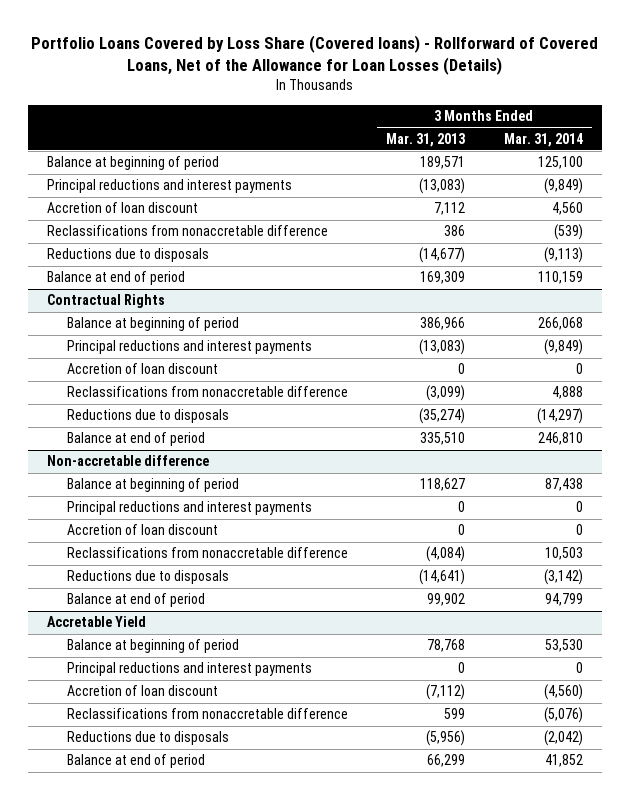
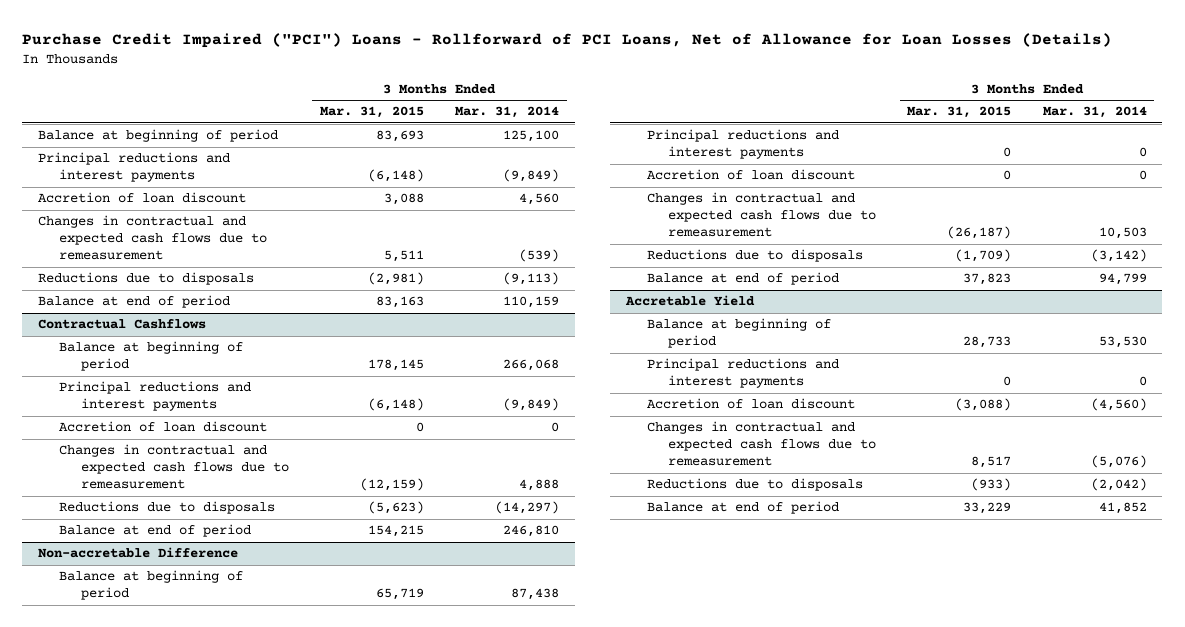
[30,35,598,76] Portfolio Loans Covered by Loss Share (Covered loans) - Rollforward of Covered Loans, Net of the Allowance for Loan Losses (Details) -> [22,33,1113,49] Purchase Credit Impaired ("PCI") Loans - Rollforward of PCI Loans, Net of Allowance for Loan Losses (Details)
[386,132,466,147] Mar. 31, 2013 -> none
none -> [319,106,424,119] Mar. 31, 2015
[46,225,328,237] Reclassifications from nonaccretable difference -> [38,215,268,261] Changes in contractual and expected cash flows due to remeasurement
[46,294,165,309] Contractual Rights -> none
none -> [38,319,207,330] Contractual Cashflows
[66,386,348,398] Reclassifications from nonaccretable difference -> [59,444,289,490] Changes in contractual and expected cash flows due to remeasurement
[46,455,209,467] Non-accretable difference -> [38,547,239,559] Non-accretable Difference
[66,547,348,559] Reclassifications from nonaccretable difference -> [646,192,877,238] Changes in contractual and expected cash flows due to remeasurement
[66,708,348,720] Reclassifications from nonaccretable difference -> [646,421,877,467] Changes in contractual and expected cash flows due to remeasurement

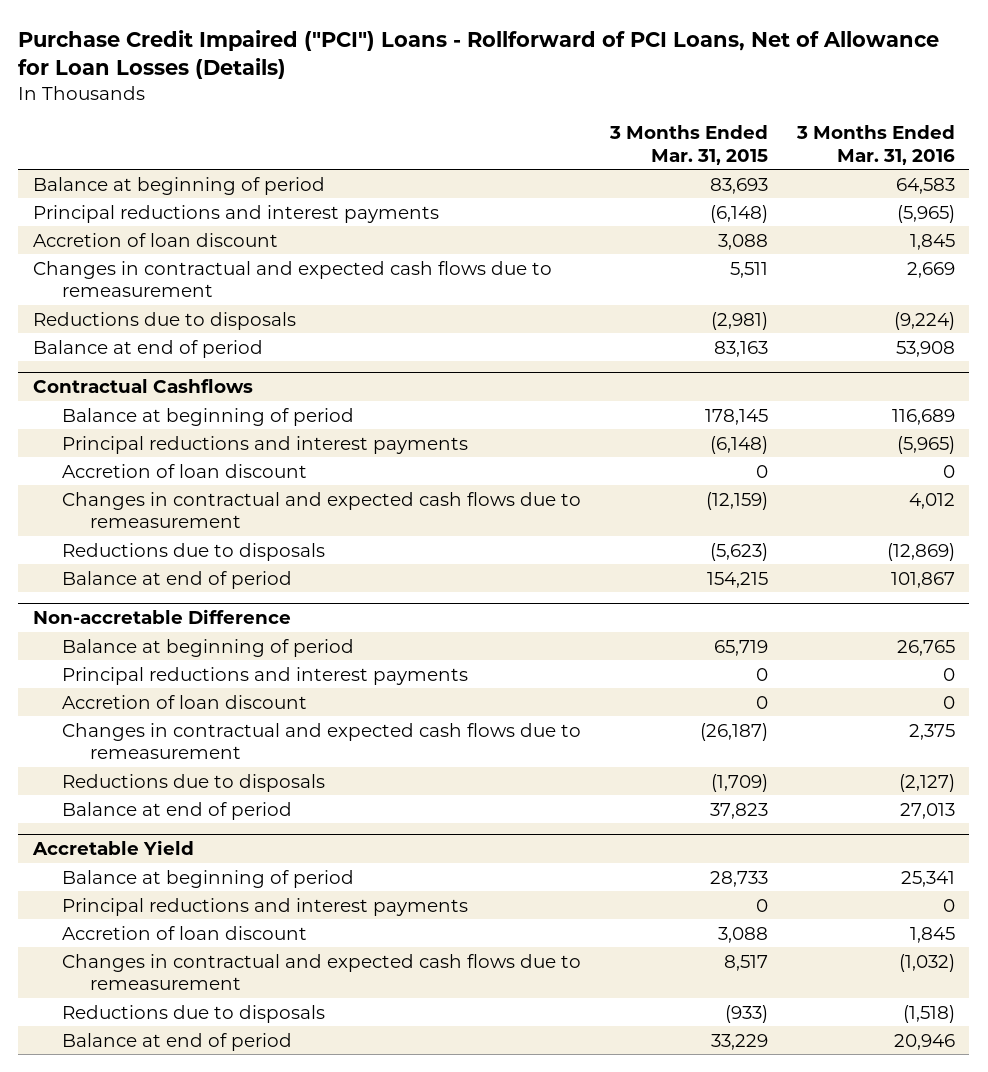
[455,106,560,119] Mar. 31, 2014 -> none
none -> [795,125,955,165] 3 Months Ended Mar. 31, 2016
[955,398,1012,412] (3,088) -> [717,926,768,943] 3,088

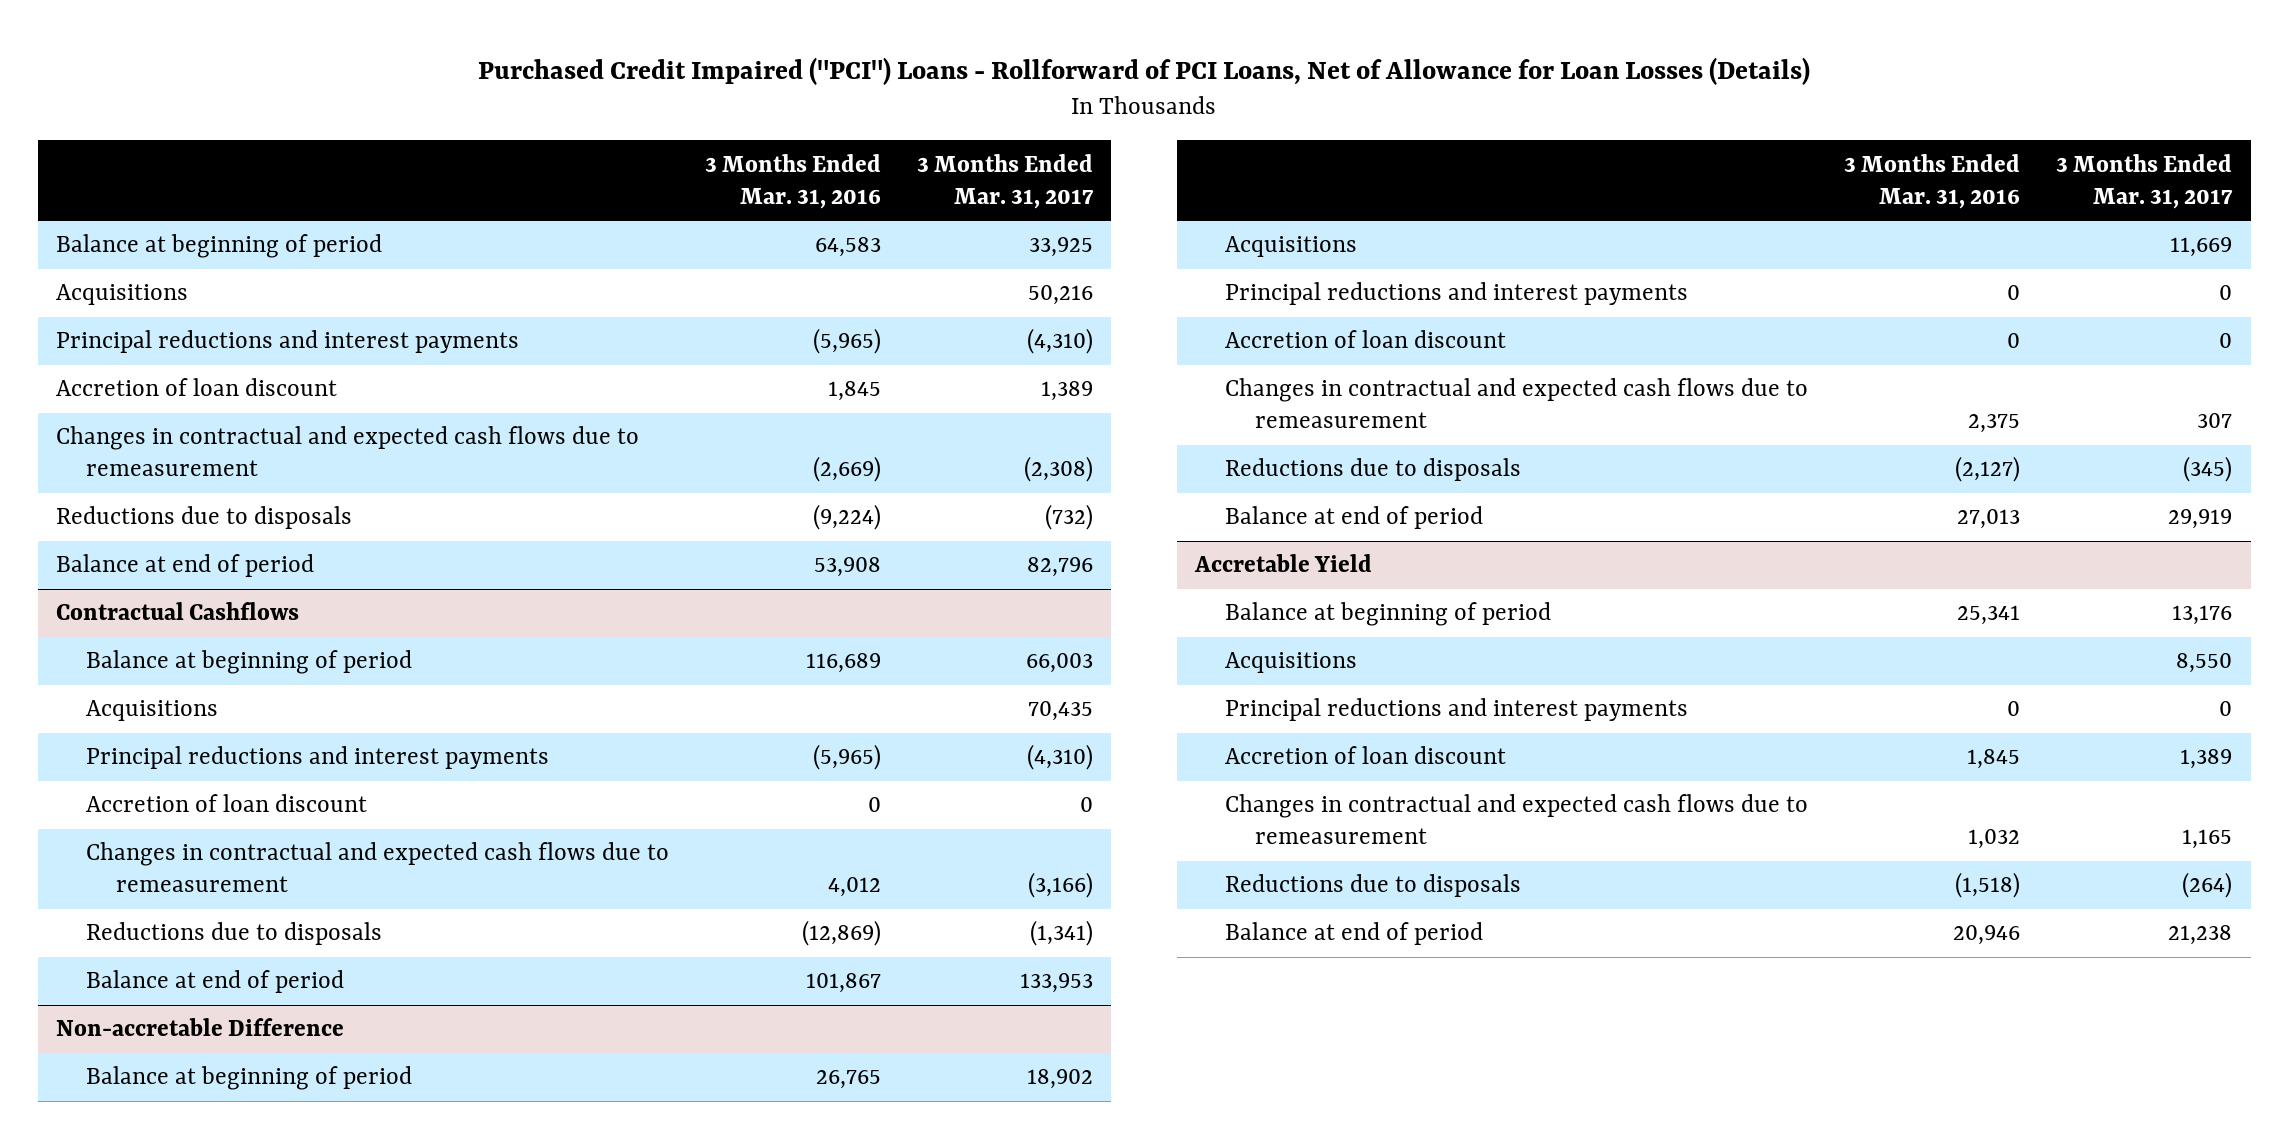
[18,29,940,80] Purchase Credit Impaired ("PCI") Loans - Rollforward of PCI Loans, Net of Allowance for Loan Losses (Details) -> [478,56,1811,85] Purchased Credit Impaired ("PCI") Loans - Rollforward of PCI Loans, Net of Allowance for Loan Losses (Details)
[608,125,768,165] 3 Months Ended Mar. 31, 2015 -> none
none -> [917,153,1095,209] 3 Months Ended Mar. 31, 2017
none -> [55,284,188,306] Acquisitions
[906,261,955,278] 2,669 -> [813,456,882,483] (2,669)
none -> [85,700,218,722] Acquisitions
none -> [1225,236,1358,258] Acquisitions
none -> [1225,652,1358,674] Acquisitions
[898,953,955,972] (1,032) -> [1968,829,2021,850] 1,032

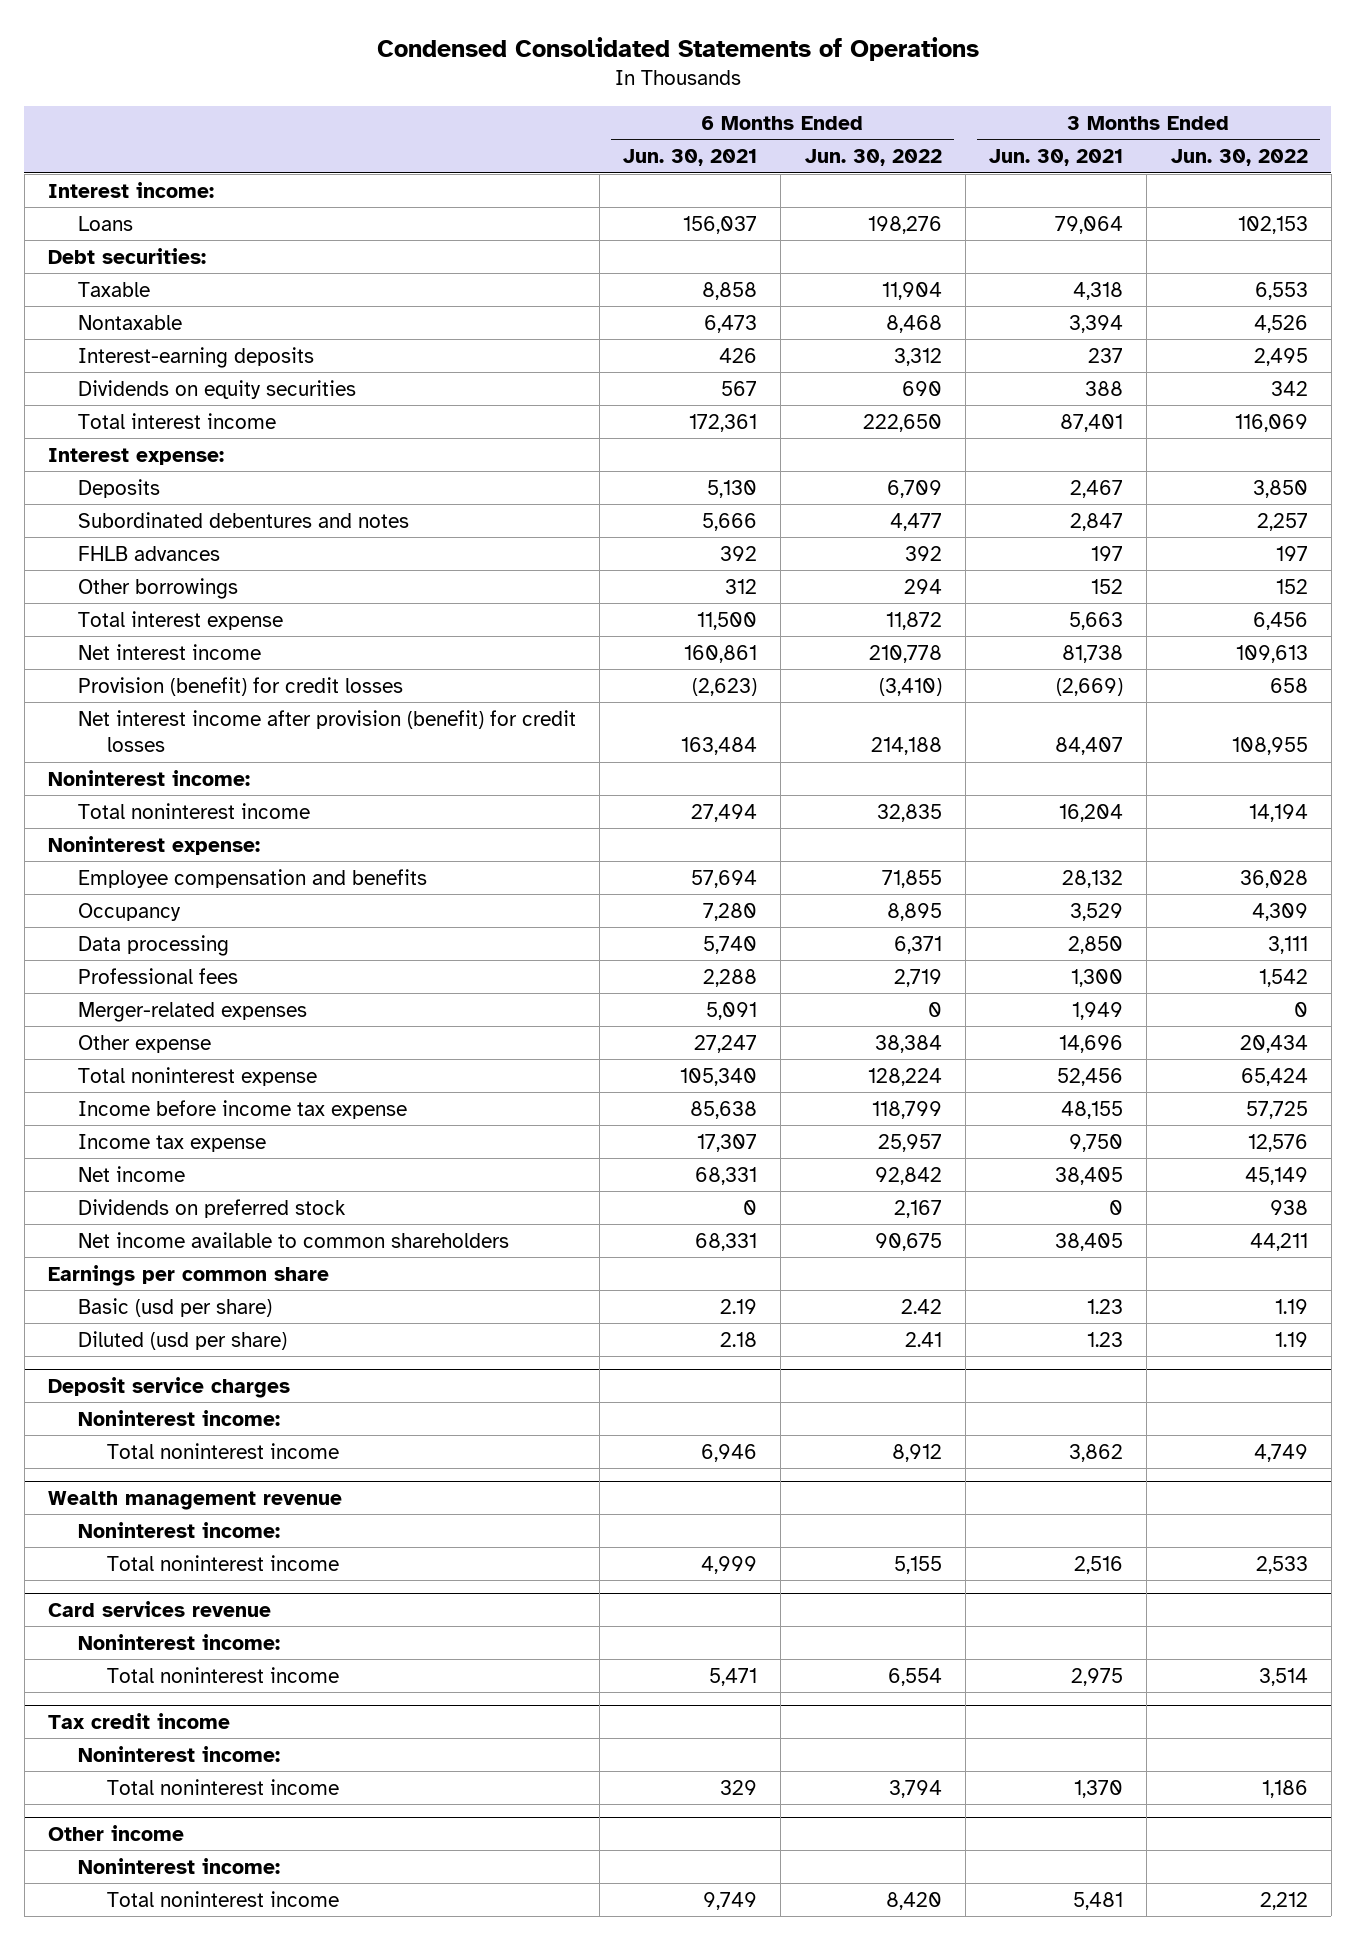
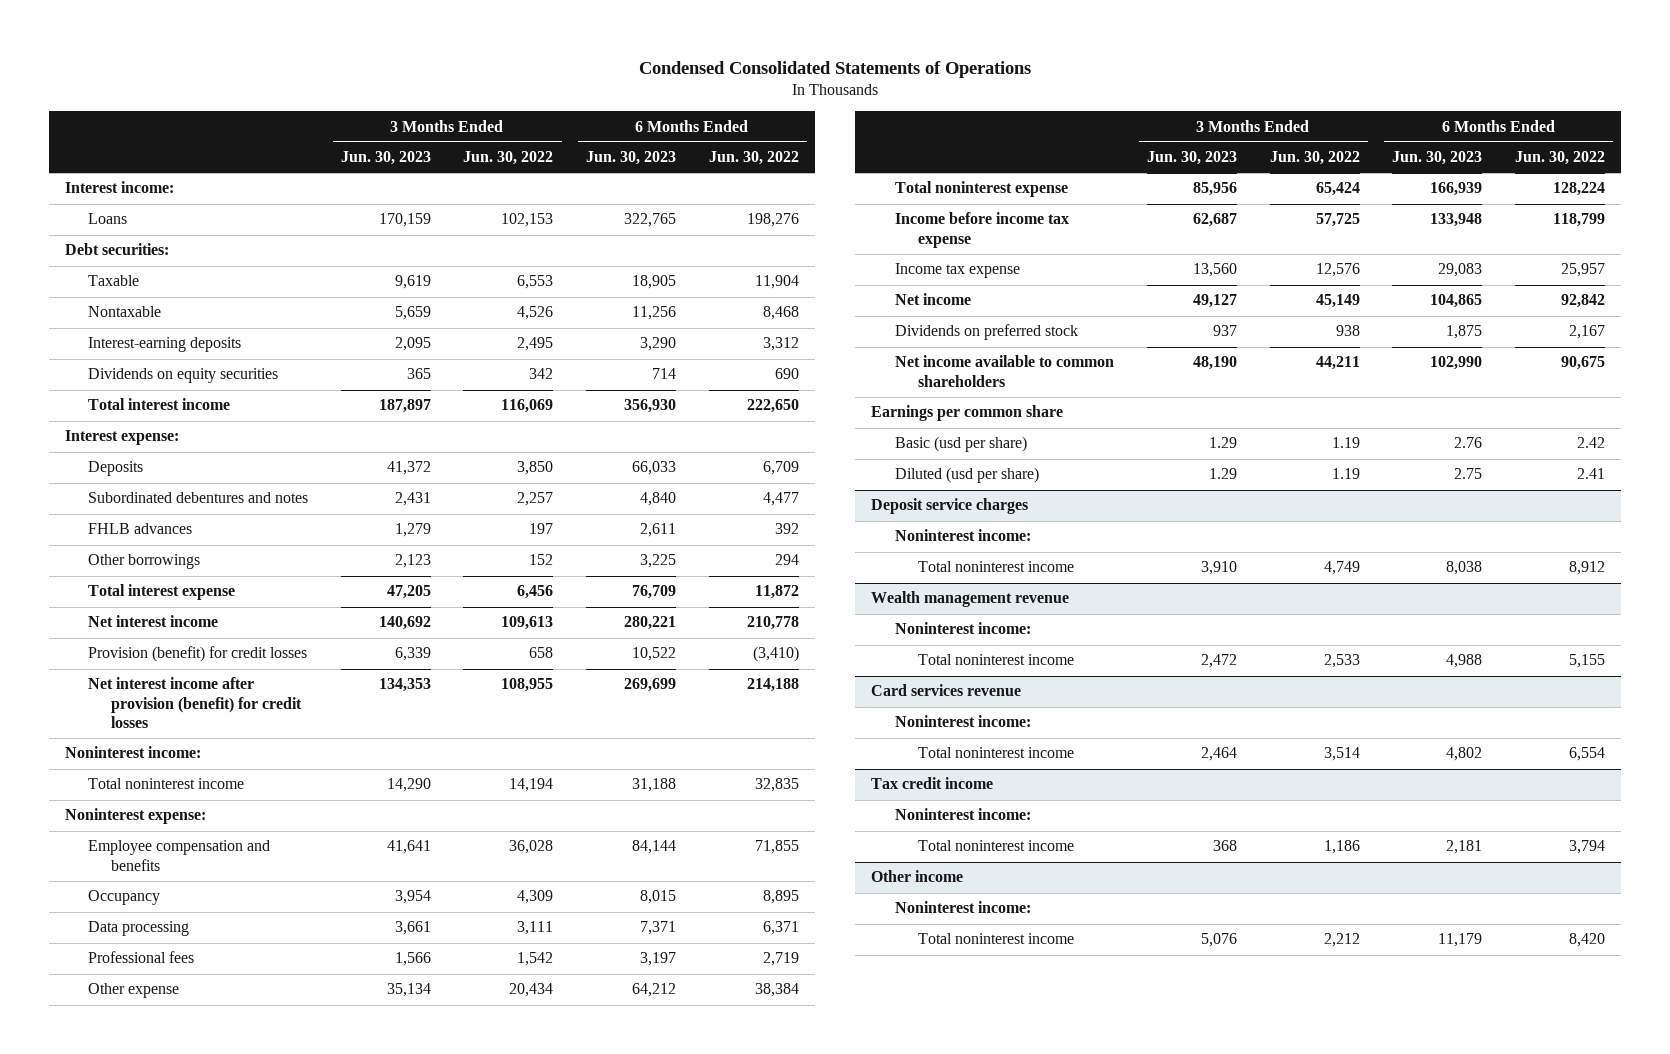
[623,149,758,167] Jun. 30, 2021 -> none
[989,149,1124,167] Jun. 30, 2021 -> none
none -> [340,151,431,166] Jun. 30, 2023
none -> [586,151,677,166] Jun. 30, 2023
[77,1001,307,1022] Merger-related expenses -> none

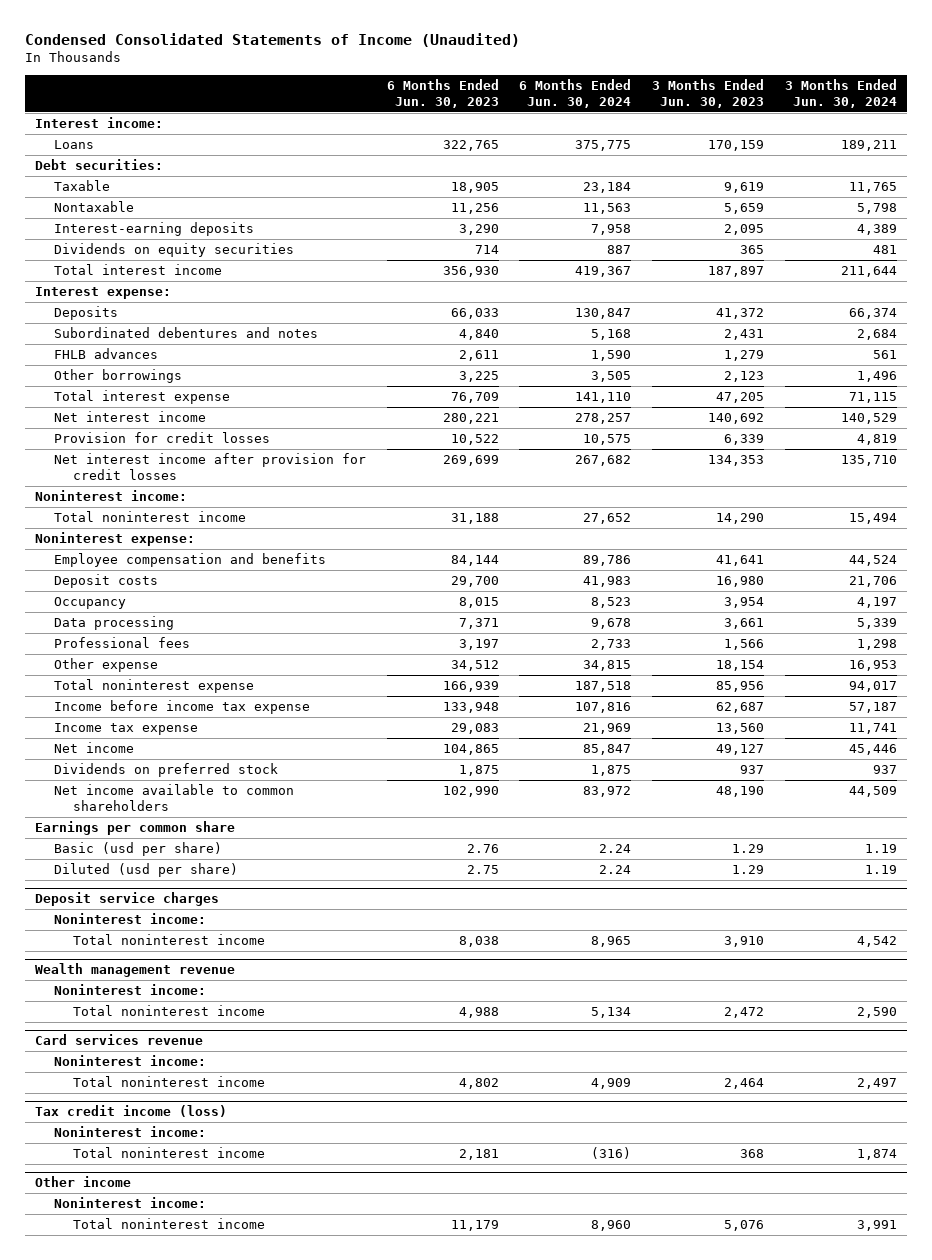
[638,60,1031,78] Condensed Consolidated Statements of Operations -> [24,32,520,47] Condensed Consolidated Statements of Income (Unaudited)
[463,151,554,166] Jun. 30, 2022 -> none
[708,151,799,166] Jun. 30, 2022 -> none
none -> [519,79,632,109] 6 Months Ended Jun. 30, 2024
none -> [784,79,897,109] 3 Months Ended Jun. 30, 2024
[88,646,308,663] Provision (benefit) for credit losses -> [54,431,271,443] Provision for credit losses
[88,677,303,728] Net interest income after provision (benefit) for credit losses -> [54,452,367,481] Net interest income after provision for credit losses
none -> [54,573,159,588] Deposit costs
[386,983,431,998] 35,134 -> [715,659,764,671] 18,154
[632,983,677,998] 64,212 -> [450,659,499,671] 34,512
[871,777,994,790] Tax credit income -> [35,1105,228,1118] Tax credit income (loss)

